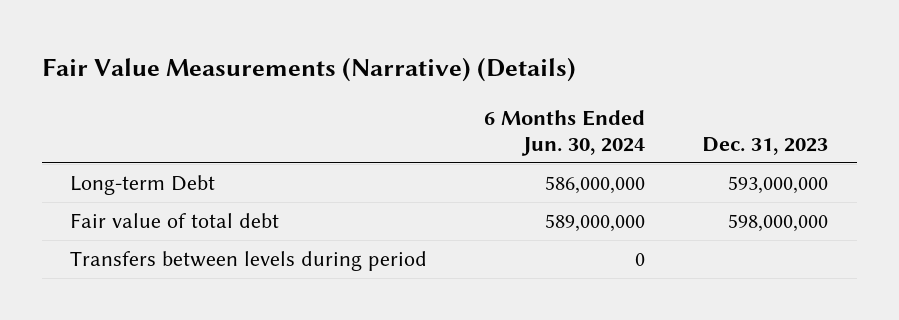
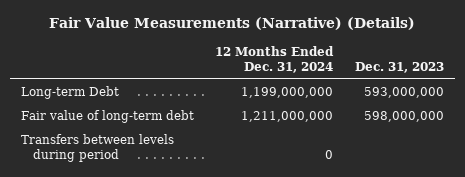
[484,109,646,156] 6 Months Ended Jun. 30, 2024 -> none
none -> [215,45,335,73] 12 Months Ended Dec. 31, 2024
[70,213,280,229] Fair value of total debt -> [20,110,194,124] Fair value of long-term debt

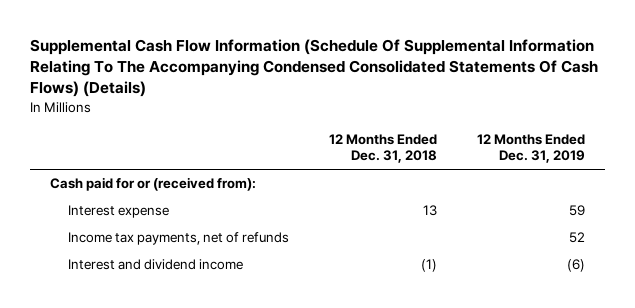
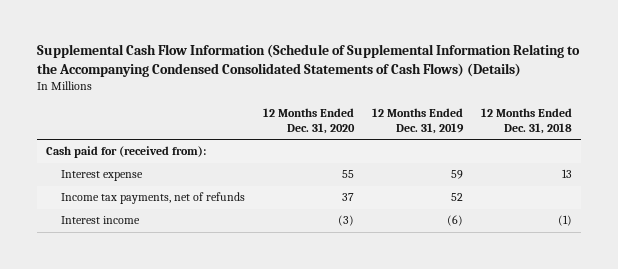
[30,39,599,98] Supplemental Cash Flow Information (Schedule Of Supplemental Information Relating To The Accompanying Condensed Consolidated Statements Of Cash Flows) (Details) -> [36,44,580,77] Supplemental Cash Flow Information (Schedule of Supplemental Information Relating to the Accompanying Condensed Consolidated Statements of Cash Flows) (Details)
none -> [262,108,355,134] 12 Months Ended Dec. 31, 2020
[50,177,257,192] Cash paid for or (received from): -> [45,146,206,159] Cash paid for (received from):
[68,259,244,271] Interest and dividend income -> [60,216,140,225] Interest income

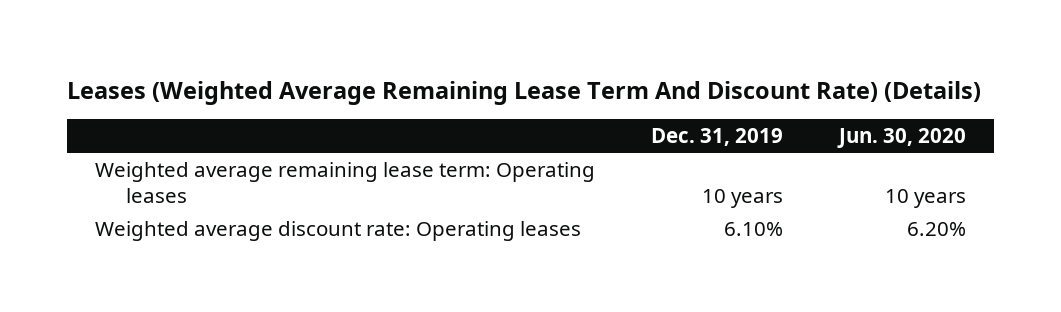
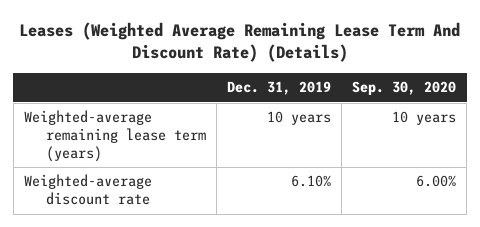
[837,128,967,149] Jun. 30, 2020 -> none
none -> [352,81,457,96] Sep. 30, 2020
[94,161,595,204] Weighted average remaining lease term: Operating leases -> [23,110,206,163] Weighted-average remaining lease term (years)
[94,220,581,241] Weighted average discount rate: Operating leases -> [23,174,152,206] Weighted-average discount rate

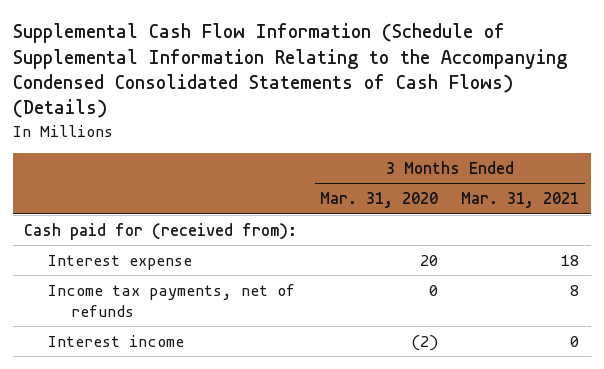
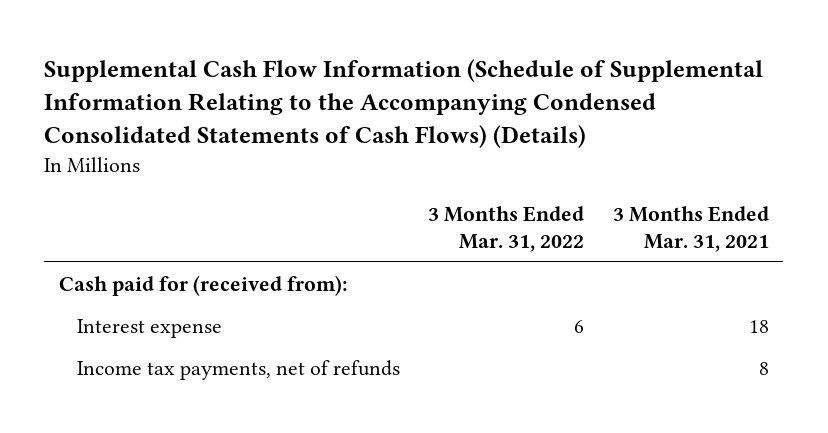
[320,191,439,208] Mar. 31, 2020 -> none
none -> [428,206,585,252] 3 Months Ended Mar. 31, 2022
[47,334,184,347] Interest income -> none

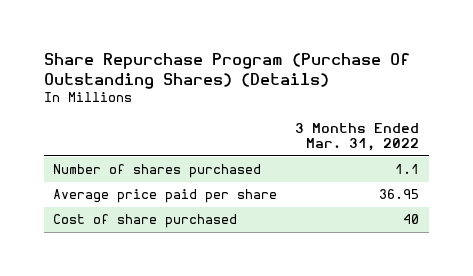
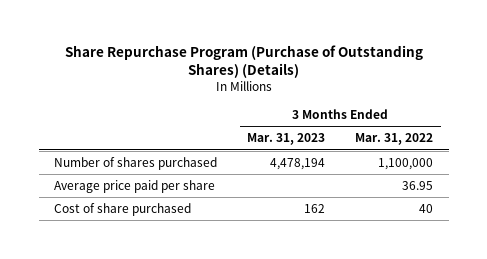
[44,52,411,89] Share Repurchase Program (Purchase Of Outstanding Shares) (Details) -> [64,45,423,79] Share Repurchase Program (Purchase of Outstanding Shares) (Details)
none -> [247,133,326,146] Mar. 31, 2023
[395,164,420,175] 1.1 -> [378,157,434,170] 1,100,000

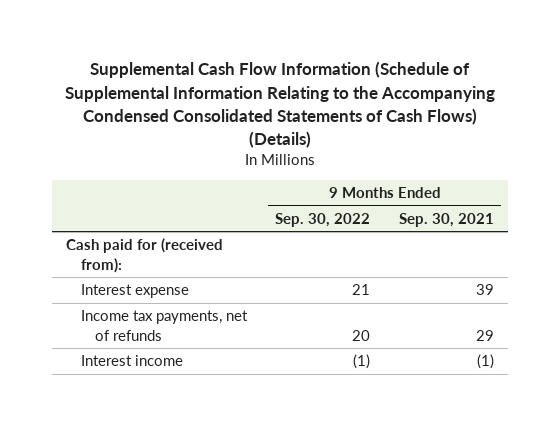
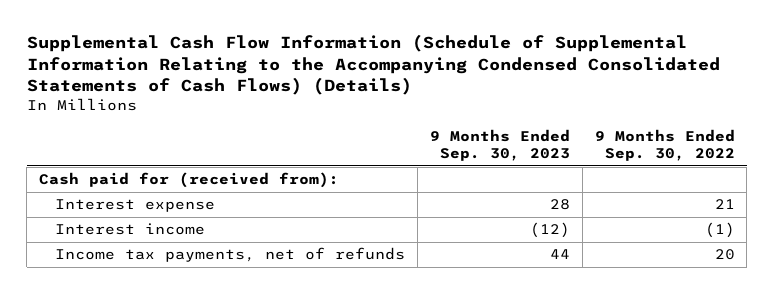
[398,212,494,227] Sep. 30, 2021 -> none
none -> [430,129,571,162] 9 Months Ended Sep. 30, 2023
[80,310,248,341] Income tax payments, net of refunds -> [55,247,406,263] Income tax payments, net of refunds

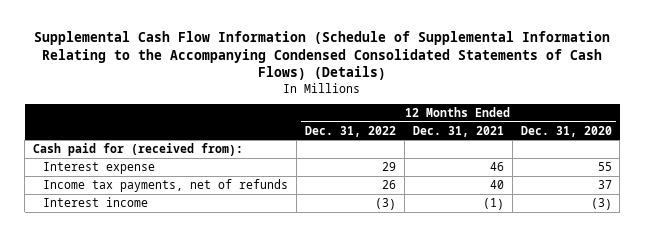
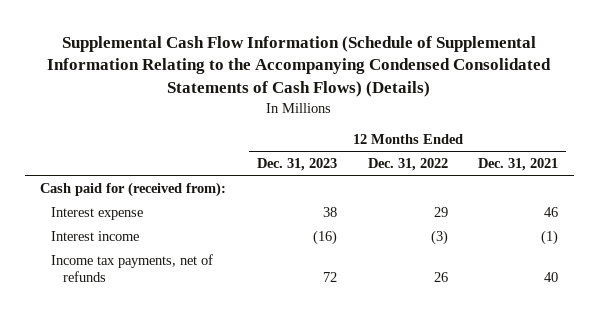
[520,125,612,137] Dec. 31, 2020 -> none
none -> [256,157,337,171] Dec. 31, 2023
[43,178,289,192] Income tax payments, net of refunds -> [51,253,214,283] Income tax payments, net of refunds

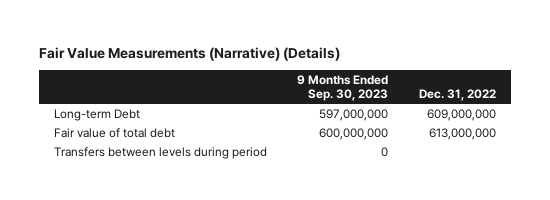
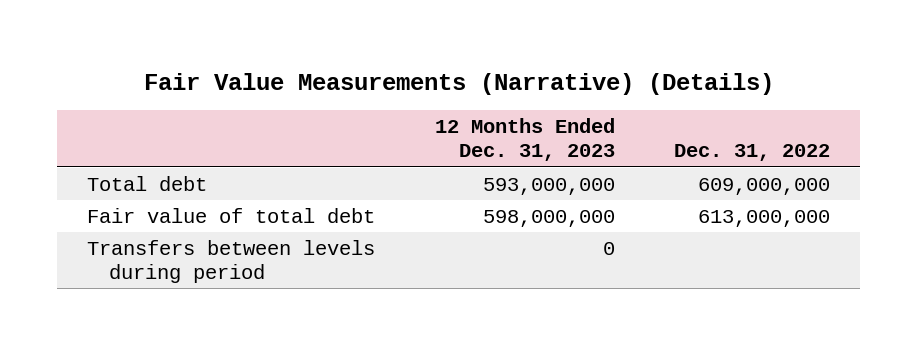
[297,74,389,102] 9 Months Ended Sep. 30, 2023 -> none
none -> [434,118,615,162] 12 Months Ended Dec. 31, 2023
[54,108,141,121] Long-term Debt -> [87,176,208,192] Total debt

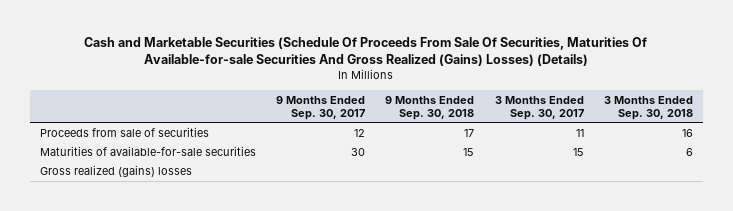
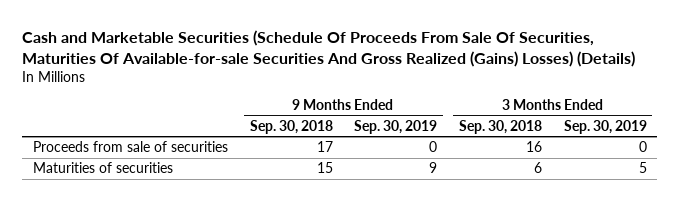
[276,95,366,121] 9 Months Ended Sep. 30, 2017 -> none
[494,95,584,121] 3 Months Ended Sep. 30, 2017 -> none
none -> [354,119,438,134] Sep. 30, 2019
none -> [563,119,647,134] Sep. 30, 2019
[39,165,192,178] Gross realized (gains) losses -> none
[39,146,256,157] Maturities of available-for-sale securities -> [32,162,173,174] Maturities of securities

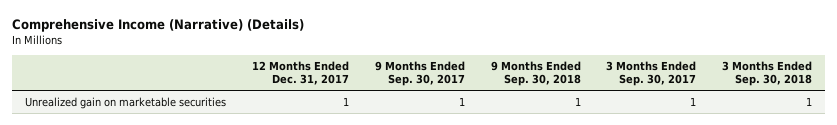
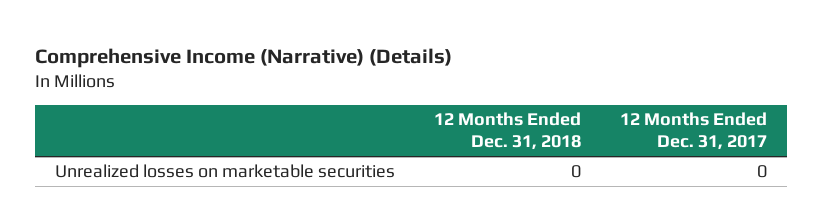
[374,60,465,87] 9 Months Ended Sep. 30, 2017 -> none
[490,60,581,87] 9 Months Ended Sep. 30, 2018 -> none
[606,60,697,87] 3 Months Ended Sep. 30, 2017 -> none
[722,60,813,87] 3 Months Ended Sep. 30, 2018 -> none
none -> [434,112,582,151] 12 Months Ended Dec. 31, 2018
[24,96,226,109] Unrealized gain on marketable securities -> [54,164,395,179] Unrealized losses on marketable securities
[342,96,349,106] 1 -> [757,165,768,179] 0

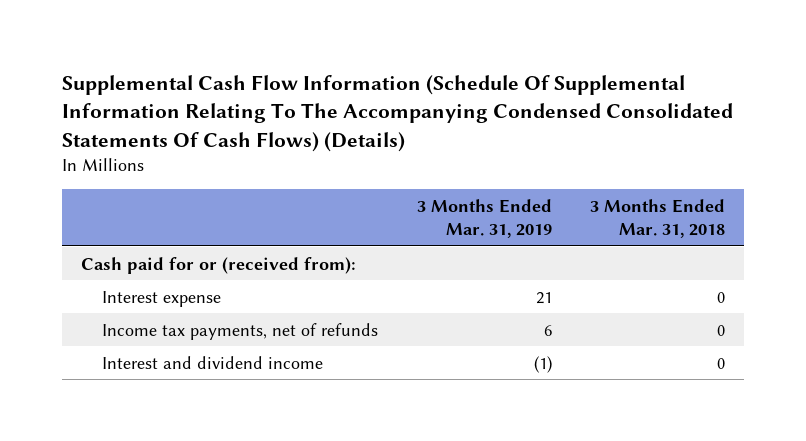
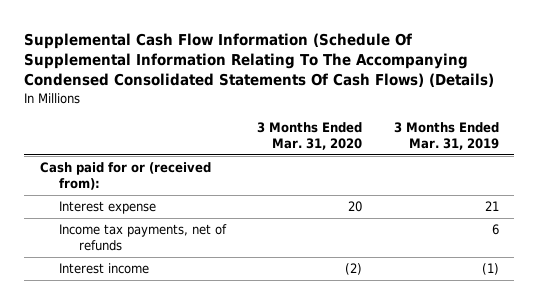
[590,199,726,239] 3 Months Ended Mar. 31, 2018 -> none
none -> [257,122,363,151] 3 Months Ended Mar. 31, 2020
[102,355,324,369] Interest and dividend income -> [59,263,150,275] Interest income

